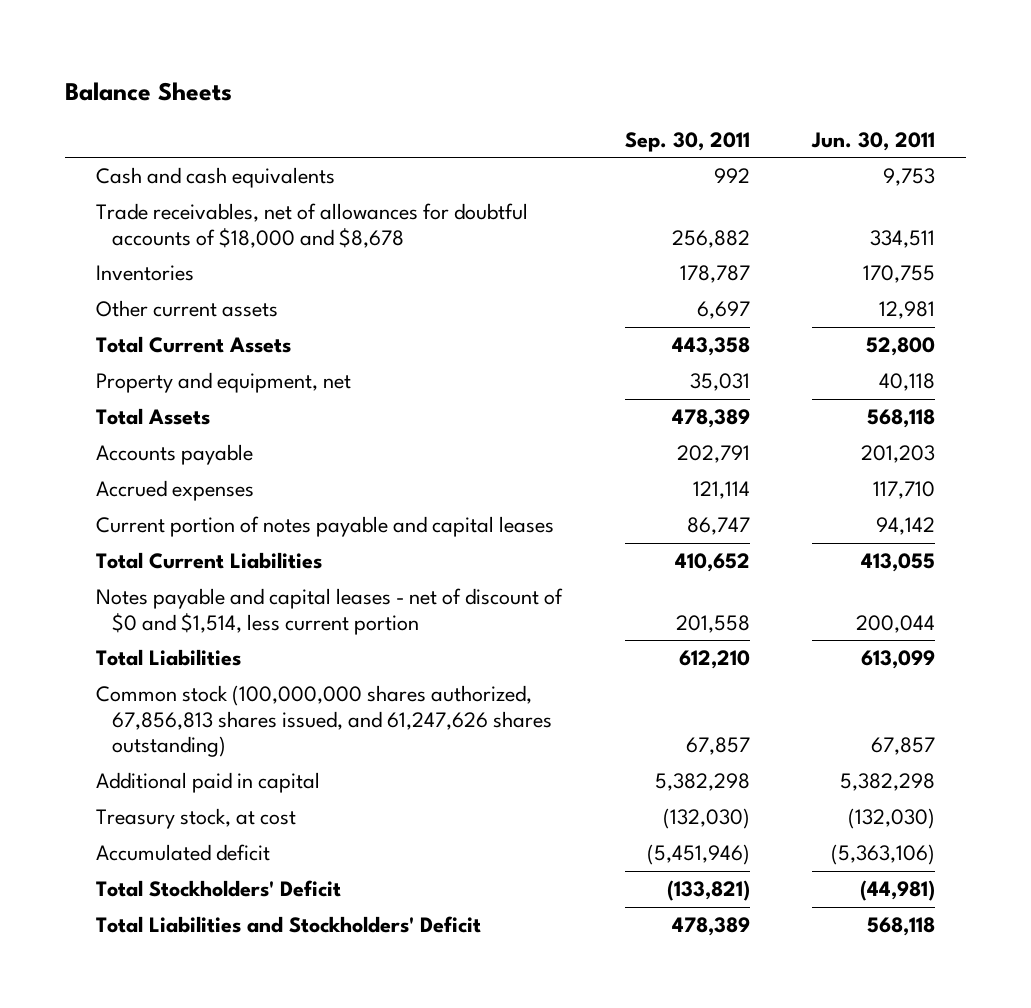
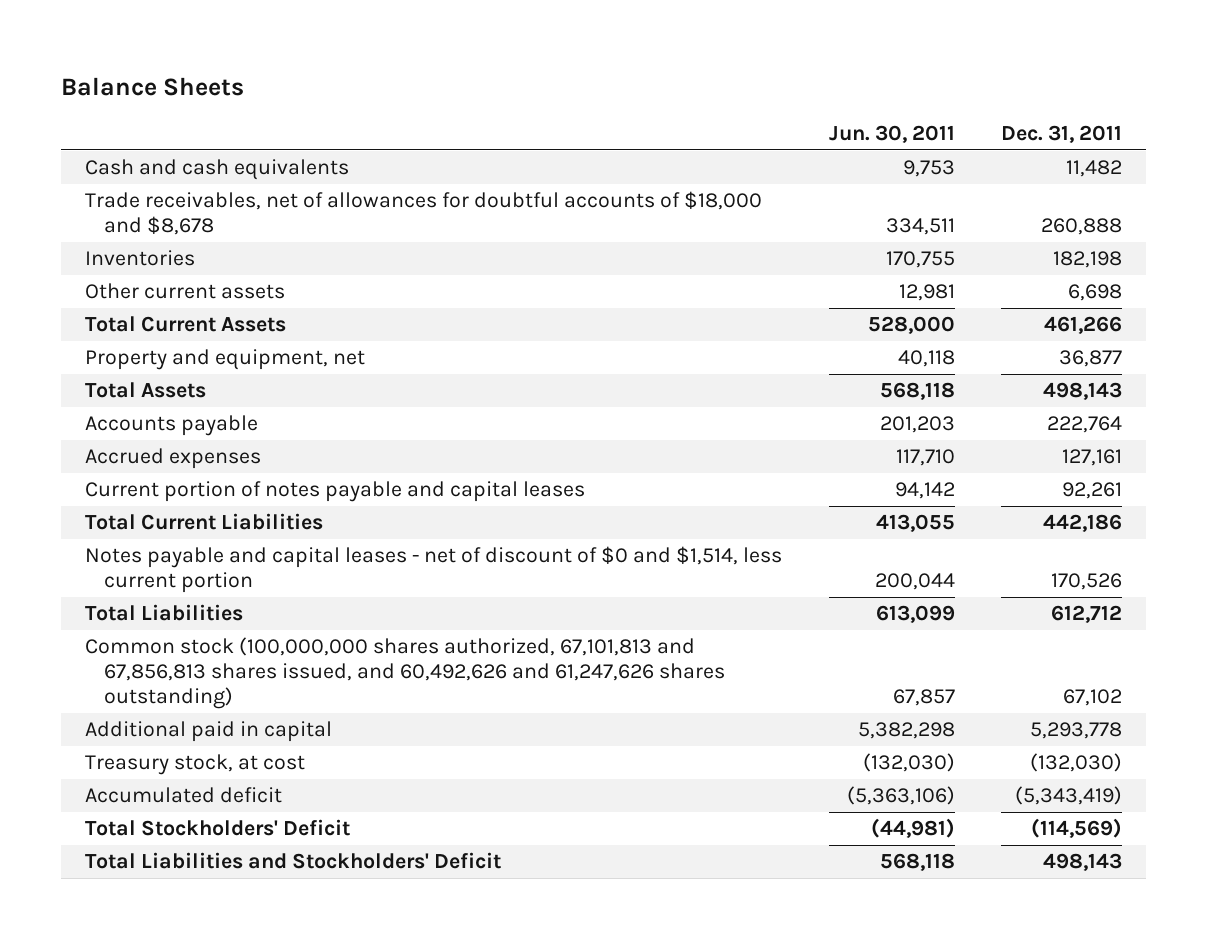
[624,131,750,152] Sep. 30, 2011 -> none
none -> [1001,125,1123,144] Dec. 31, 2011
[866,337,936,357] 52,800 -> [867,316,955,335] 528,000
[96,685,553,758] Common stock (100,000,000 shares authorized, 67,856,813 shares issued, and 61,247,626 shares outstanding) -> [84,637,726,710] Common stock (100,000,000 shares authorized, 67,101,813 and 67,856,813 shares issued, and 60,492,626 and 61,247,626 shares outstanding)

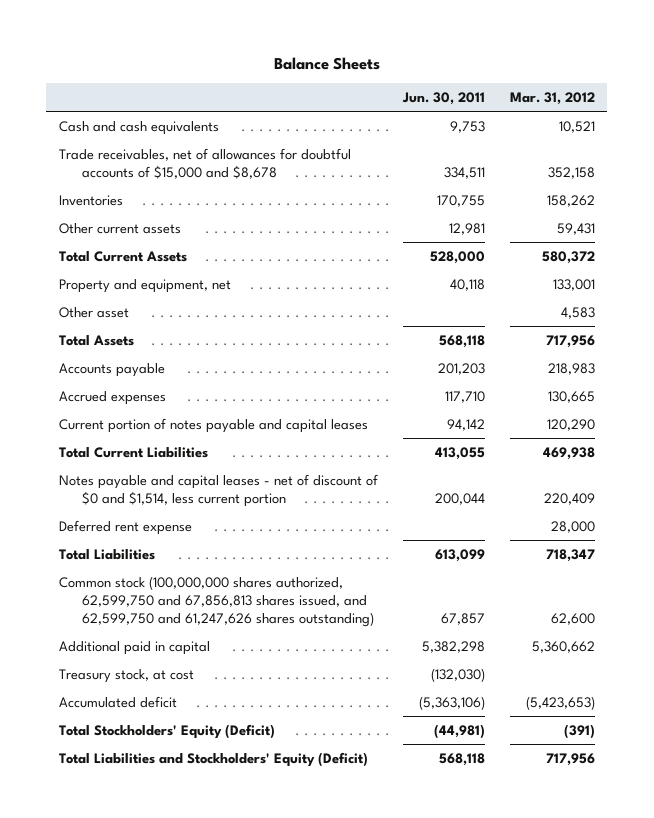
[1001,125,1123,144] Dec. 31, 2011 -> none
none -> [509,91,595,105] Mar. 31, 2012
[84,191,762,236] Trade receivables, net of allowances for doubtful accounts of $18,000 and $8,678 -> [58,147,351,179] Trade receivables, net of allowances for doubtful accounts of $15,000 and $8,678
none -> [58,306,129,318] Other asset
none -> [58,519,192,535] Deferred rent expense
[84,637,726,710] Common stock (100,000,000 shares authorized, 67,101,813 and 67,856,813 shares issued, and 60,492,626 and 61,247,626 shares outstanding) -> [58,575,374,628] Common stock (100,000,000 shares authorized, 62,599,750 and 67,856,813 shares issued, and 62,599,750 and 61,247,626 shares outstanding)
[84,819,350,837] Total Stockholders' Deficit -> [58,723,275,739] Total Stockholders' Equity (Deficit)
[84,852,501,870] Total Liabilities and Stockholders' Deficit -> [58,751,368,767] Total Liabilities and Stockholders' Equity (Deficit)

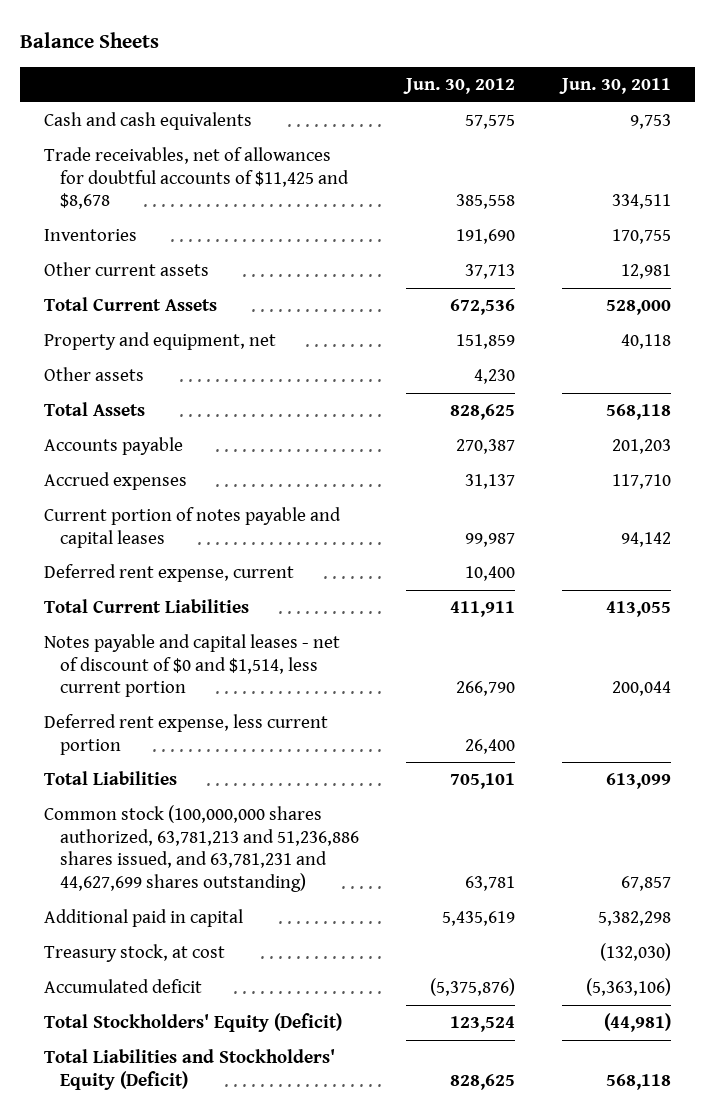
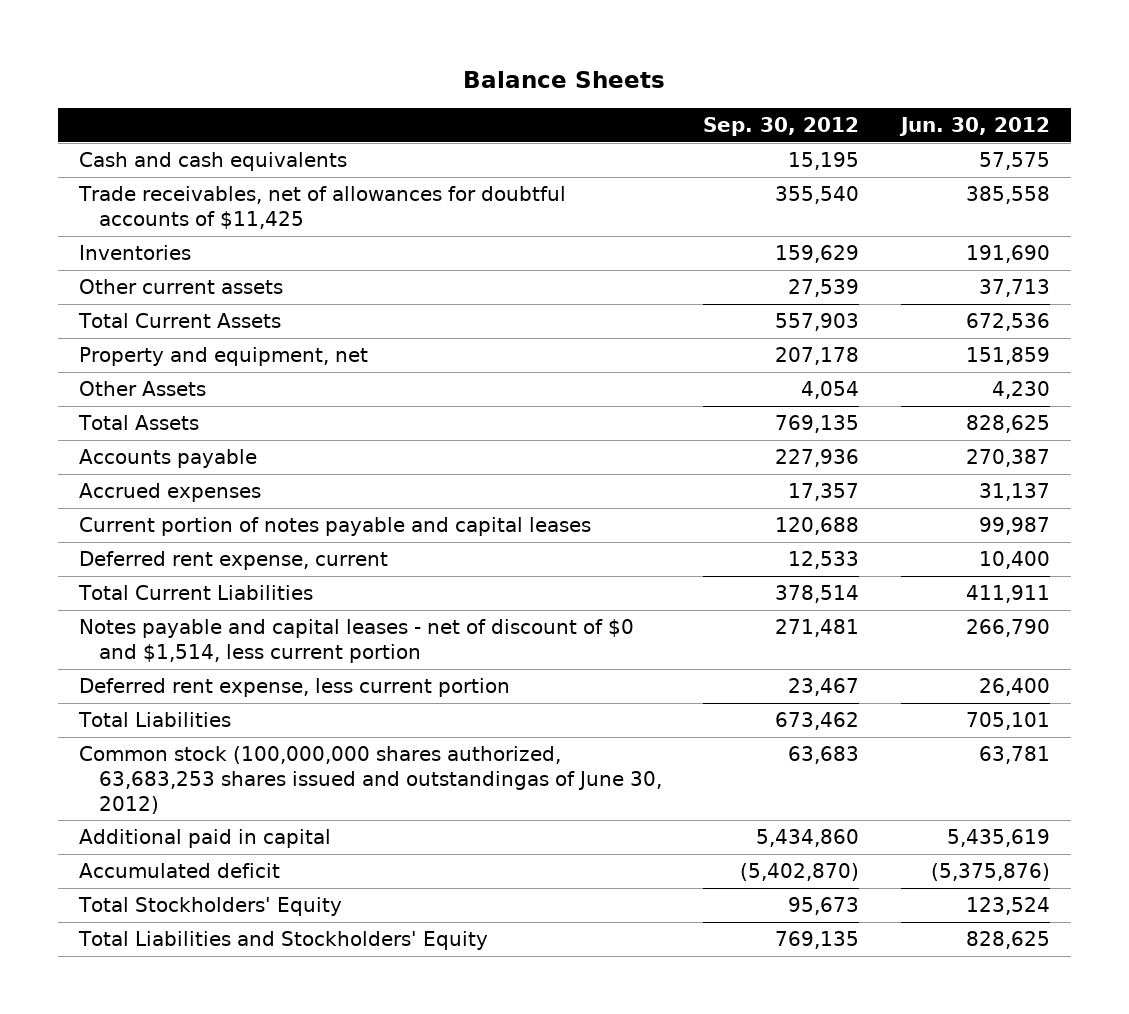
[559,77,672,94] Jun. 30, 2011 -> none
none -> [703,116,860,136] Sep. 30, 2012
[43,147,349,210] Trade receivables, net of allowances for doubtful accounts of $11,425 and $8,678 -> [77,186,566,229] Trade receivables, net of allowances for doubtful accounts of $11,425
[43,367,144,382] Other assets -> [78,381,206,397] Other Assets
[43,805,359,892] Common stock (100,000,000 shares authorized, 63,781,213 and 51,236,886 shares issued, and 63,781,231 and 44,627,699 shares outstanding) -> [78,746,662,814] Common stock (100,000,000 shares authorized, 63,683,253 shares issued and outstandingas of June 30, 2012)
[43,944,225,963] Treasury stock, at cost -> none
[43,1013,342,1033] Total Stockholders' Equity (Deficit) -> [77,897,342,917] Total Stockholders' Equity
[43,1049,335,1090] Total Liabilities and Stockholders' Equity (Deficit) -> [77,931,488,951] Total Liabilities and Stockholders' Equity

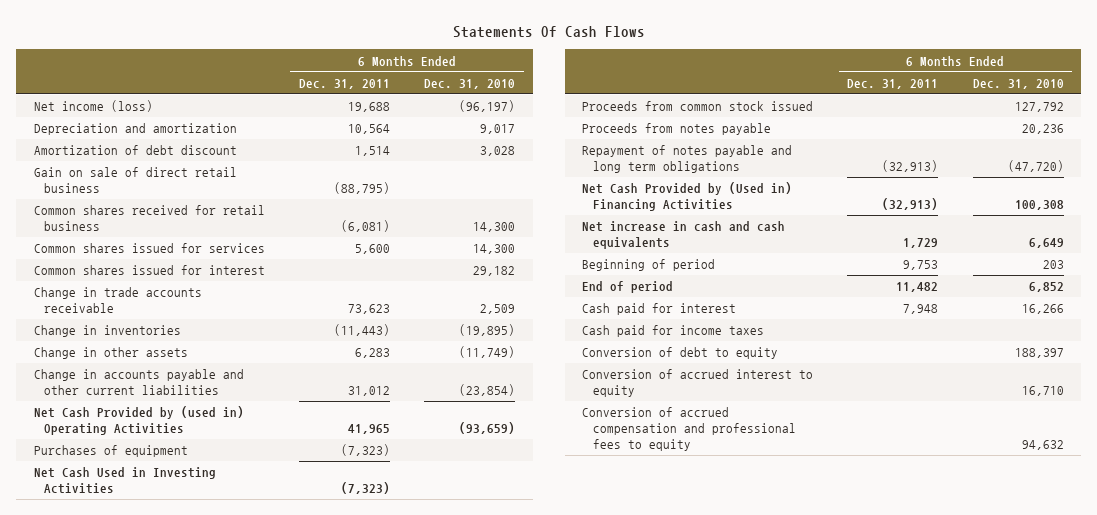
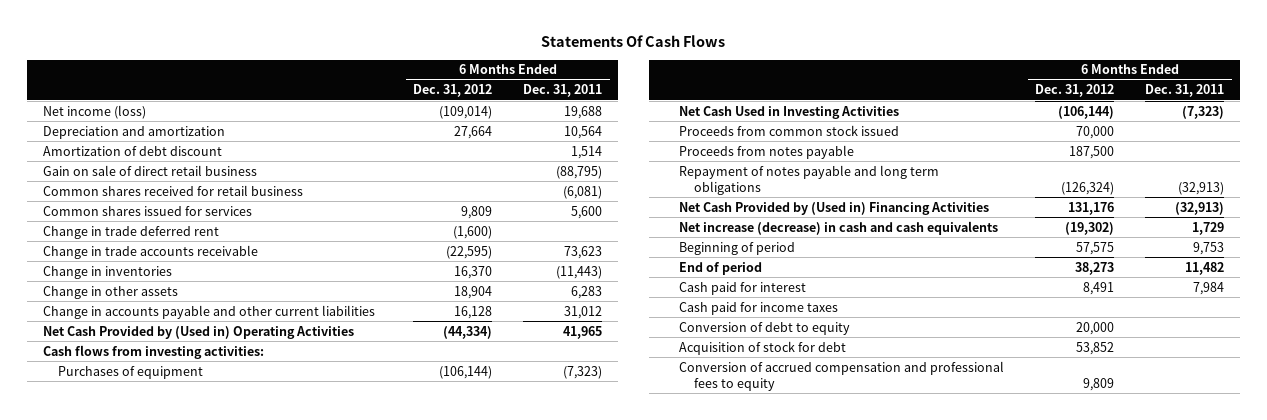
[424,78,516,89] Dec. 31, 2010 -> none
none -> [413,84,493,98] Dec. 31, 2012
[33,265,265,276] Common shares issued for interest -> none
none -> [42,225,219,239] Change in trade deferred rent
[33,406,244,435] Net Cash Provided by (used in) Operating Activities -> [42,325,354,339] Net Cash Provided by (Used in) Operating Activities
none -> [42,344,264,359] Cash flows from investing activities:
[581,221,785,249] Net increase in cash and cash equivalents -> [679,220,999,235] Net increase (decrease) in cash and cash equivalents
[903,304,939,315] 7,948 -> [1193,281,1225,295] 7,984
[581,369,813,397] Conversion of accrued interest to equity -> none
none -> [679,340,847,355] Acquisition of stock for debt

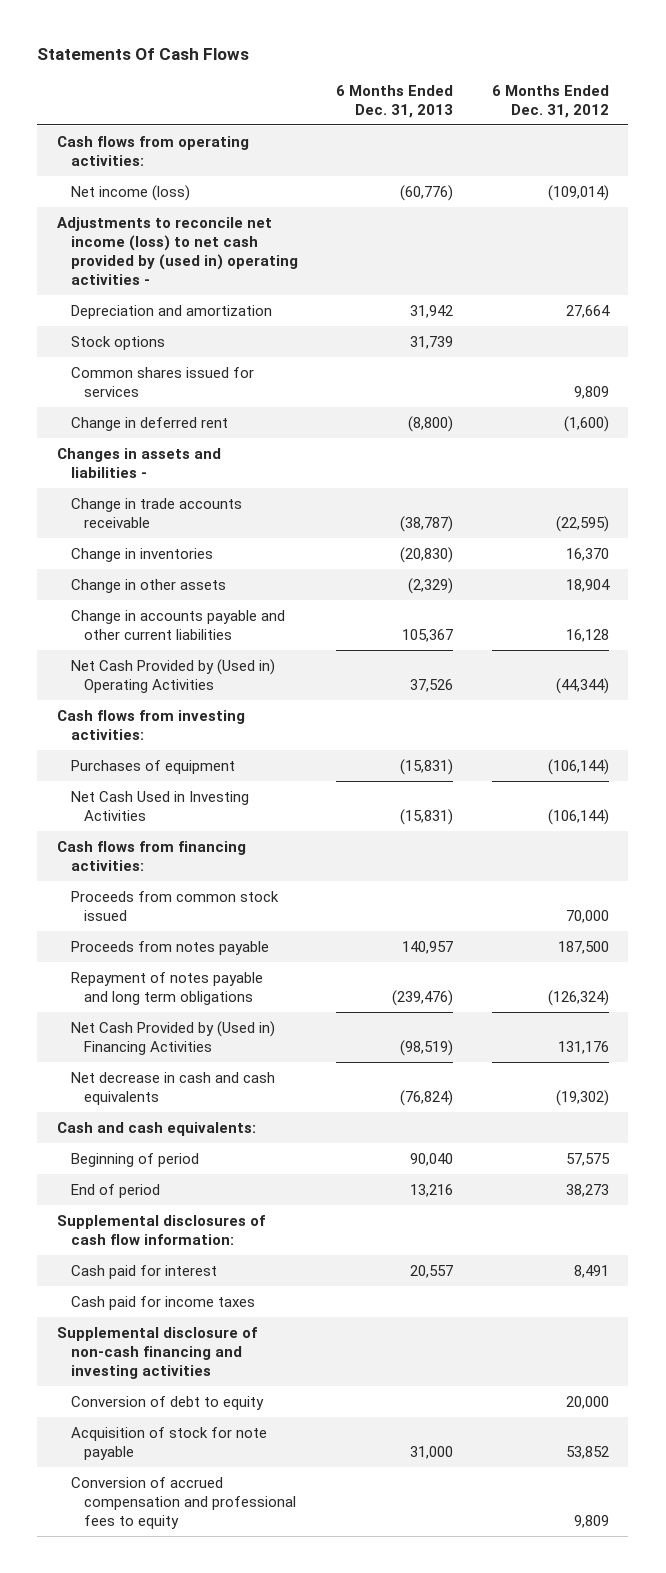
[523,84,603,98] Dec. 31, 2011 -> none
none -> [336,84,454,118] 6 Months Ended Dec. 31, 2013
none -> [56,135,249,166] Cash flows from operating activities:
none -> [56,216,298,285] Adjustments to reconcile net income (loss) to net cash provided by (used in) operating activities -
[42,145,222,156] Amortization of debt discount -> none
[42,164,257,176] Gain on sale of direct retail business -> none
[42,184,303,196] Common shares received for retail business -> none
none -> [70,335,165,350] Stock options
[42,225,219,239] Change in trade deferred rent -> [70,416,228,431] Change in deferred rent
none -> [56,447,221,478] Changes in assets and liabilities -
[443,325,493,339] (44,334) -> [555,677,609,694] (44,344)
none -> [56,840,246,871] Cash flows from financing activities:
[679,220,999,235] Net increase (decrease) in cash and cash equivalents -> [70,1071,275,1105] Net decrease in cash and cash equivalents
none -> [56,1121,256,1136] Cash and cash equivalents:
none -> [56,1214,265,1245] Supplemental disclosures of cash flow information:
none -> [56,1326,257,1379] Supplemental disclosure of non-cash financing and investing activities
[679,340,847,355] Acquisition of stock for debt -> [70,1426,267,1460] Acquisition of stock for note payable

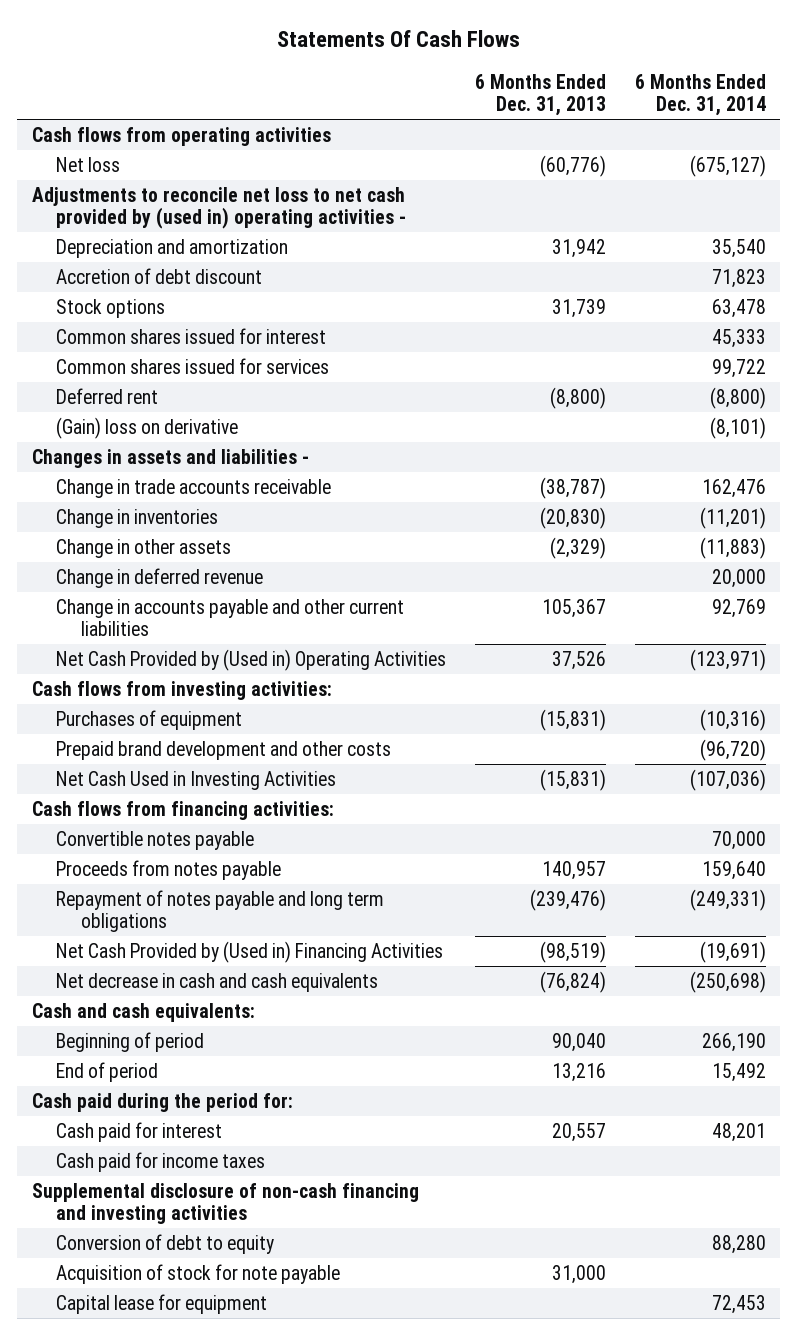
[491,84,609,118] 6 Months Ended Dec. 31, 2012 -> none
none -> [634,73,766,117] 6 Months Ended Dec. 31, 2014
[56,135,249,166] Cash flows from operating activities: -> [31,126,331,146] Cash flows from operating activities
[70,184,190,201] Net income (loss) -> [56,156,121,172] Net loss
[56,216,298,285] Adjustments to reconcile net income (loss) to net cash provided by (used in) operating activities - -> [31,186,407,230] Adjustments to reconcile net loss to net cash provided by (used in) operating activities -
none -> [56,267,263,284] Accretion of debt discount
none -> [56,327,327,344] Common shares issued for interest
[70,416,228,431] Change in deferred rent -> [56,387,159,404] Deferred rent
none -> [56,416,239,439] (Gain) loss on derivative
none -> [56,567,264,588] Change in deferred revenue
none -> [56,740,392,760] Prepaid brand development and other costs
[70,890,279,921] Proceeds from common stock issued -> none
none -> [56,830,255,850] Convertible notes payable
[56,1214,265,1245] Supplemental disclosures of cash flow information: -> none
none -> [31,1092,293,1112] Cash paid during the period for:
[70,1476,297,1529] Conversion of accrued compensation and professional fees to equity -> none
none -> [56,1293,268,1314] Capital lease for equipment

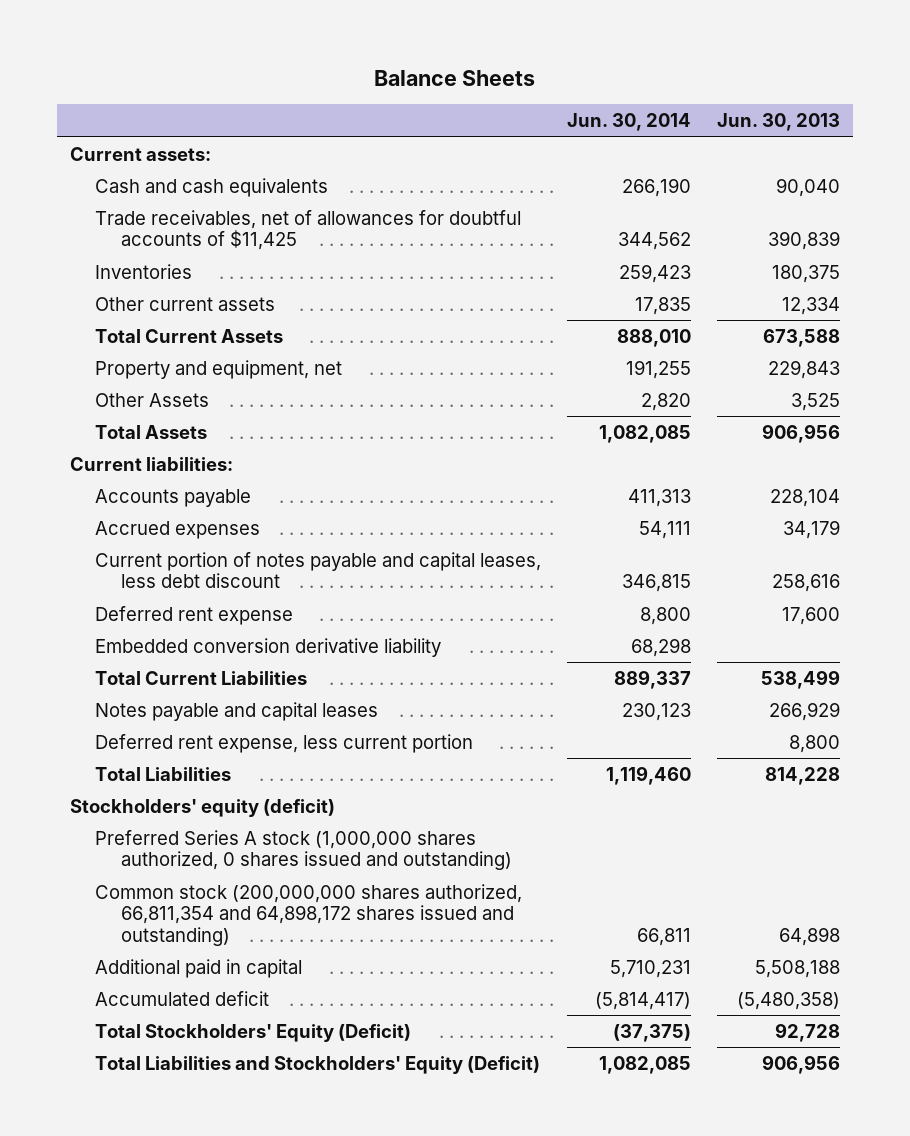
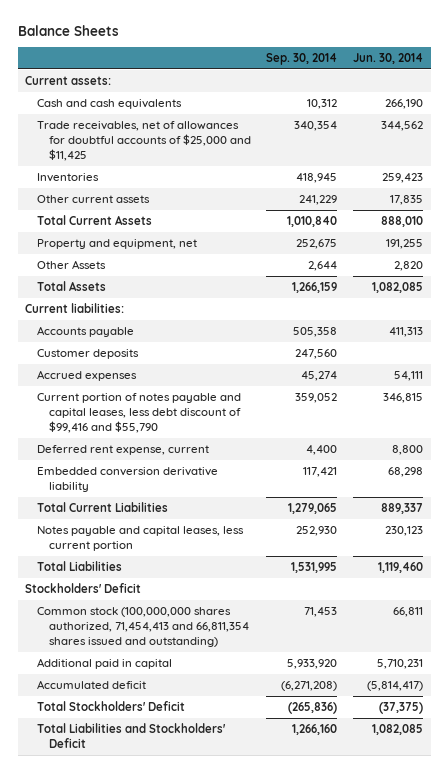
[716,113,840,132] Jun. 30, 2013 -> none
none -> [266,53,338,66] Sep. 30, 2014
[95,210,522,251] Trade receivables, net of allowances for doubtful accounts of $11,425 -> [37,120,251,161] Trade receivables, net of allowances for doubtful accounts of $25,000 and $11,425
none -> [37,348,140,359] Customer deposits
[95,552,542,589] Current portion of notes payable and capital leases, less debt discount -> [37,392,242,433] Current portion of notes payable and capital leases, less debt discount of $99,416 and $55,790
[95,606,294,626] Deferred rent expense -> [37,444,210,455] Deferred rent expense, current
[95,734,474,754] Deferred rent expense, less current portion -> none
[95,702,379,722] Notes payable and capital leases -> [37,525,245,551] Notes payable and capital leases, less current portion
[95,830,512,871] Preferred Series A stock (1,000,000 shares authorized, 0 shares issued and outstanding) -> none
[69,799,335,818] Stockholders' equity (deficit) -> [25,582,142,593] Stockholders' Deficit
[95,884,523,946] Common stock (200,000,000 shares authorized, 66,811,354 and 64,898,172 shares issued and outstanding) -> [37,606,249,647] Common stock (100,000,000 shares authorized, 71,454,413 and 66,811,354 shares issued and outstanding)
[95,1024,412,1043] Total Stockholders' Equity (Deficit) -> [37,700,186,711] Total Stockholders' Deficit
[95,1056,541,1075] Total Liabilities and Stockholders' Equity (Deficit) -> [37,722,227,748] Total Liabilities and Stockholders' Deficit

